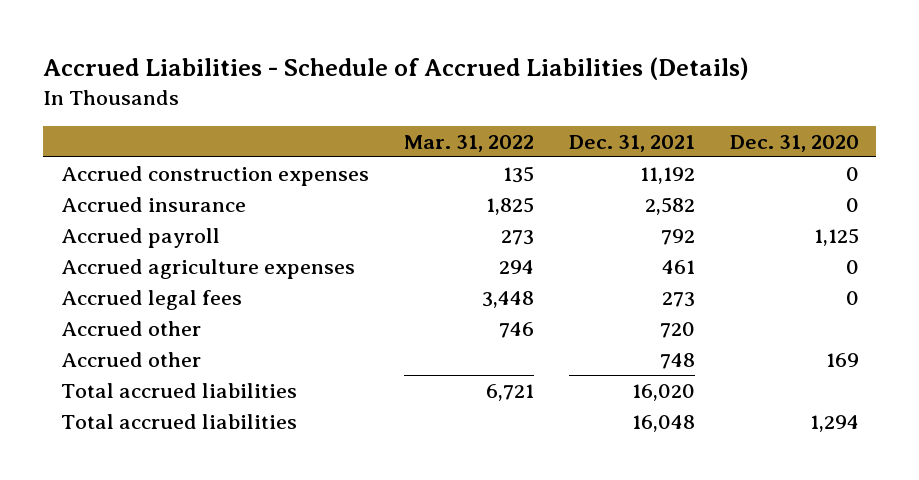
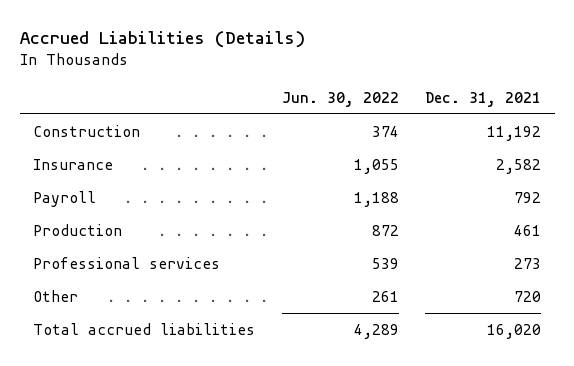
[43,57,750,81] Accrued Liabilities - Schedule of Accrued Liabilities (Details) -> [19,30,305,48] Accrued Liabilities (Details)
[403,134,534,152] Mar. 31, 2022 -> none
[729,134,859,152] Dec. 31, 2020 -> none
none -> [281,91,399,107] Jun. 30, 2022
[60,351,201,367] Accrued other -> none
[60,165,369,186] Accrued construction expenses -> [32,124,140,137] Construction
[60,196,246,212] Accrued insurance -> [32,158,113,170] Insurance
[60,227,220,248] Accrued payroll -> [32,190,96,207] Payroll
[60,258,355,279] Accrued agriculture expenses -> [32,223,122,236] Production
[60,289,242,310] Accrued legal fees -> [32,256,220,269] Professional services
[60,320,201,336] Accrued other -> [32,289,78,302] Other
[60,413,297,429] Total accrued liabilities -> none

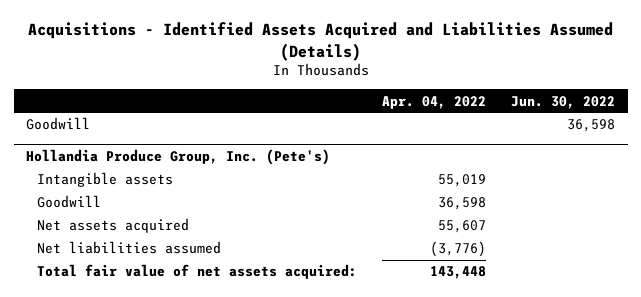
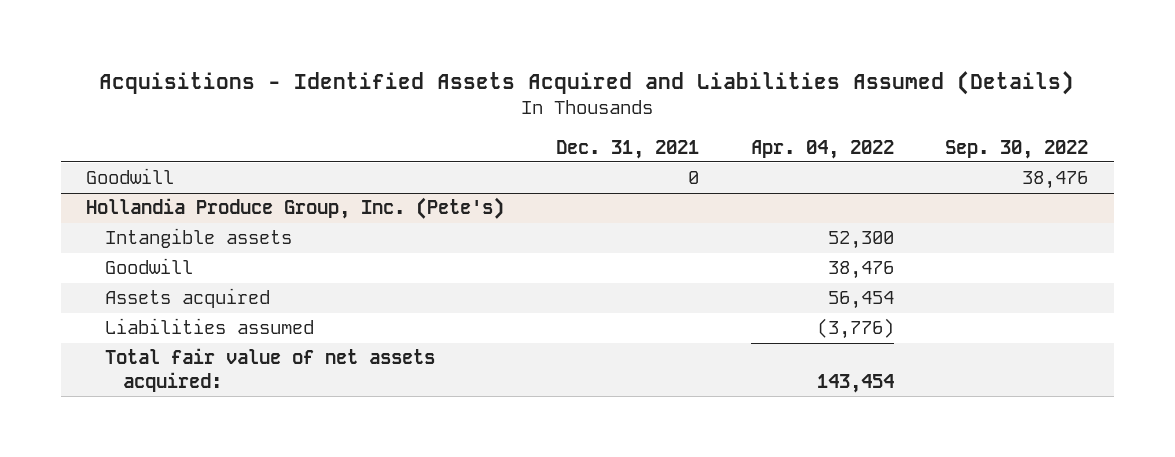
[511,95,616,109] Jun. 30, 2022 -> none
none -> [555,139,699,159] Dec. 31, 2021
none -> [945,139,1089,159] Sep. 30, 2022
[438,174,487,188] 55,019 -> [827,231,894,250] 52,300
[438,197,487,211] 36,598 -> [827,261,894,280] 38,476
[37,218,190,234] Net assets acquired -> [104,288,270,309] Assets acquired
[438,220,487,234] 55,607 -> [827,291,894,310] 56,454
[37,241,222,255] Net liabilities assumed -> [104,318,314,335] Liabilities assumed
[430,266,487,280] 143,448 -> [816,373,894,393] 143,454

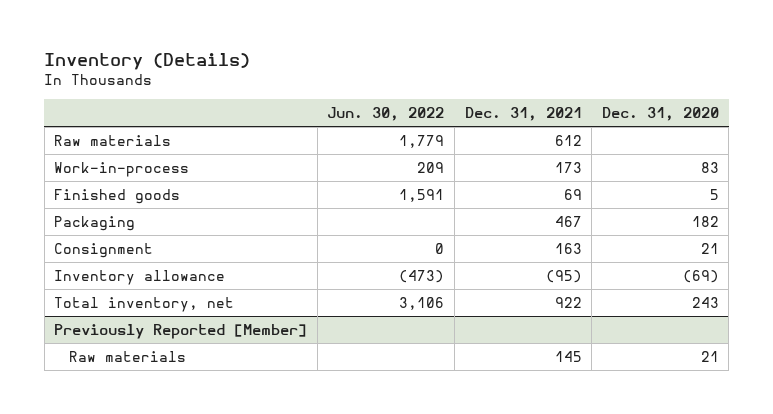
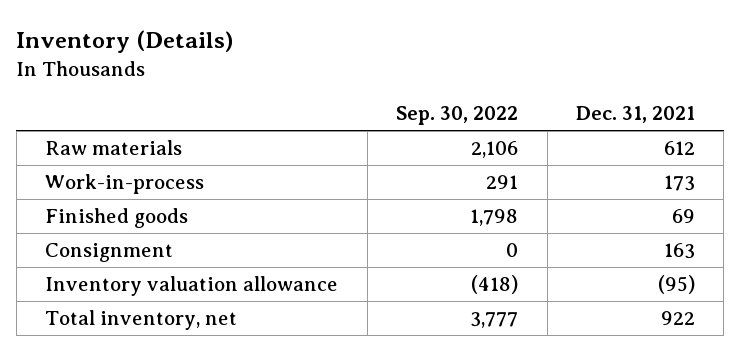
[327,107,445,122] Jun. 30, 2022 -> none
[601,107,719,122] Dec. 31, 2020 -> none
none -> [396,106,519,126] Sep. 30, 2022
[54,215,136,231] Packaging -> none
[54,269,226,285] Inventory allowance -> [45,276,339,297] Inventory valuation allowance
[54,323,308,339] Previously Reported [Member] -> none
[68,350,186,362] Raw materials -> none

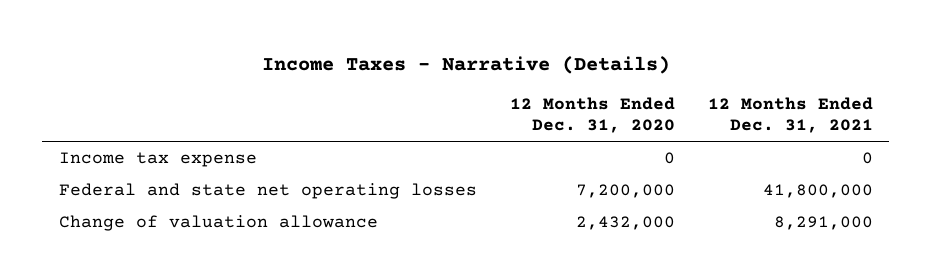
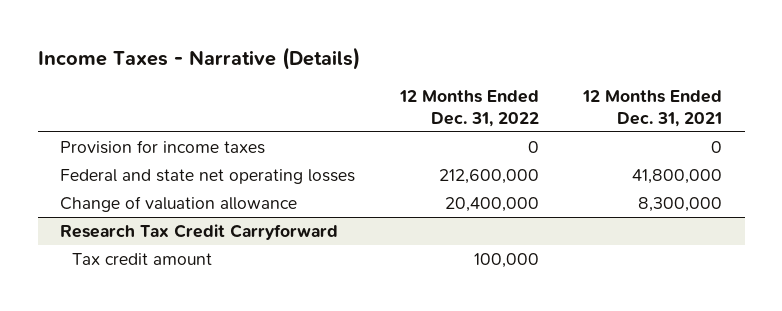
[509,97,675,134] 12 Months Ended Dec. 31, 2020 -> none
none -> [398,90,539,127] 12 Months Ended Dec. 31, 2022
[58,152,257,168] Income tax expense -> [59,139,265,154] Provision for income taxes
[773,216,873,231] 8,291,000 -> [638,196,723,212] 8,300,000
none -> [59,223,338,240] Research Tax Credit Carryforward
none -> [72,252,213,265] Tax credit amount

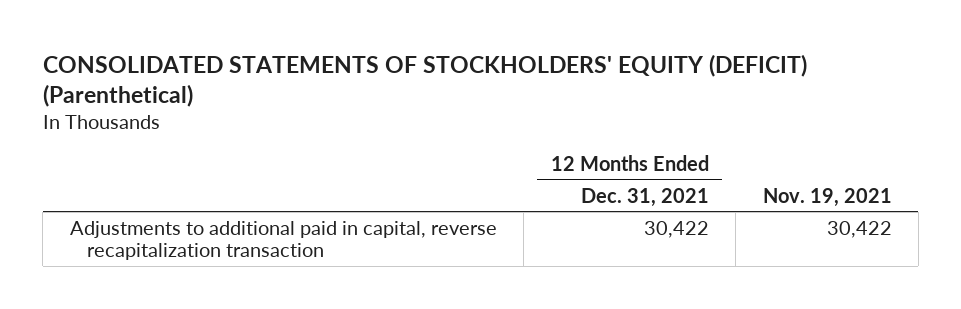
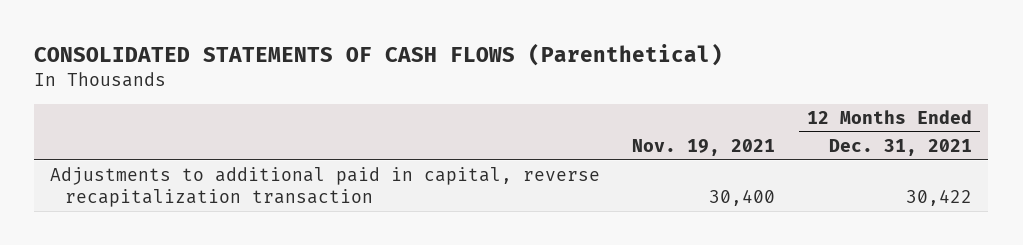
[42,54,807,108] CONSOLIDATED STATEMENTS OF STOCKHOLDERS' EQUITY (DEFICIT) (Parenthetical) -> [34,42,724,66] CONSOLIDATED STATEMENTS OF CASH FLOWS (Parenthetical)
[826,220,892,238] 30,422 -> [709,189,776,207] 30,400

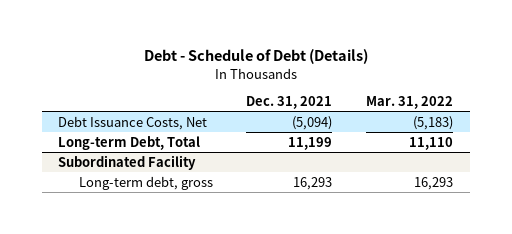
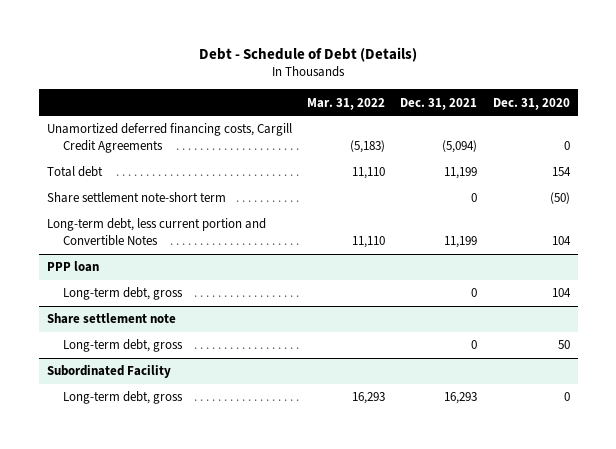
none -> [492,97,570,110] Dec. 31, 2020
[58,115,208,130] Debt Issuance Costs, Net -> [46,123,292,153] Unamortized deferred financing costs, Cargill Credit Agreements
[58,135,201,150] Long-term Debt, Total -> [46,166,103,178] Total debt
none -> [46,192,226,204] Share settlement note-short term
none -> [46,218,266,246] Long-term debt, less current portion and Convertible Notes
none -> [46,261,99,273] PPP loan
none -> [62,287,183,301] Long-term debt, gross
none -> [46,313,176,325] Share settlement note
none -> [62,339,183,353] Long-term debt, gross

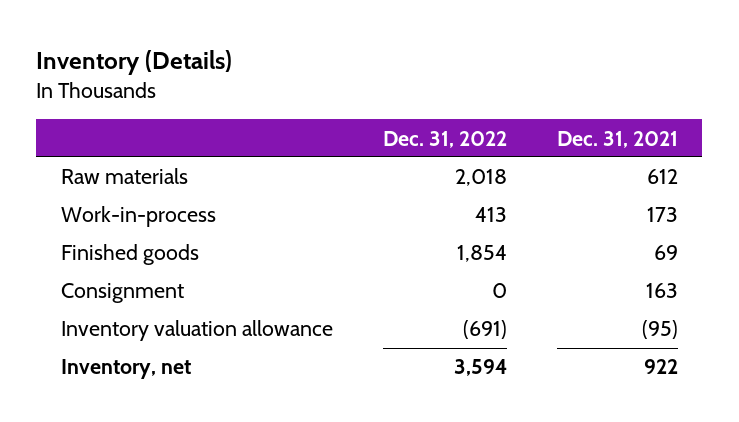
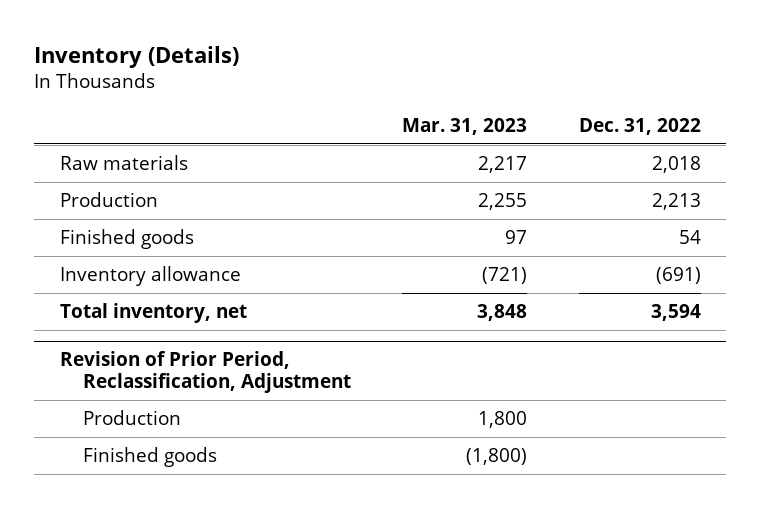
[556,130,678,148] Dec. 31, 2021 -> none
none -> [402,117,528,135] Mar. 31, 2023
[61,206,217,228] Work-in-process -> none
[61,283,185,304] Consignment -> none
none -> [60,191,159,207] Production
[456,245,507,263] 1,854 -> [678,229,701,244] 54
[61,320,334,342] Inventory valuation allowance -> [60,265,242,286] Inventory allowance
[61,359,192,380] Inventory, net -> [60,302,248,323] Total inventory, net
none -> [60,351,351,394] Revision of Prior Period, Reclassification, Adjustment
none -> [82,409,181,425] Production
none -> [82,446,217,467] Finished goods

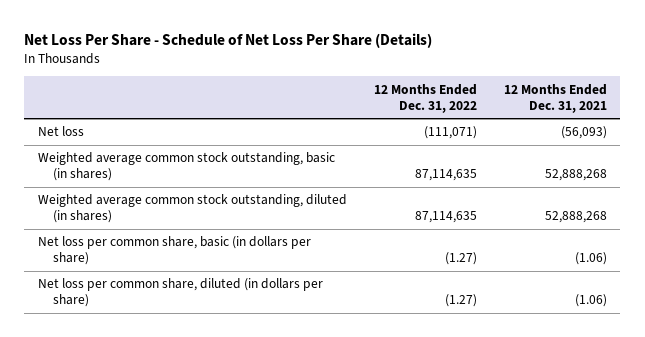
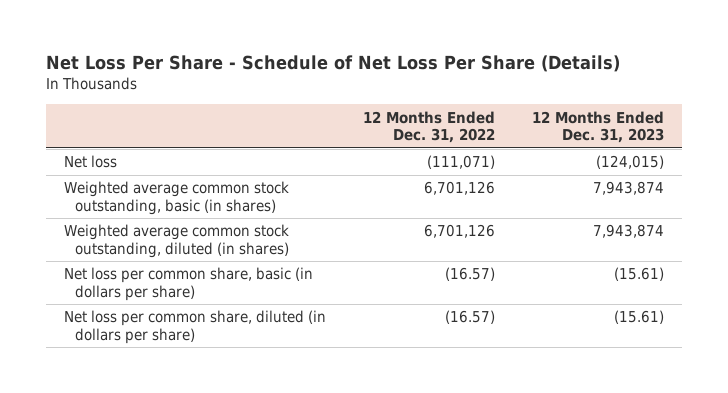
[503,83,607,113] 12 Months Ended Dec. 31, 2021 -> none
none -> [531,110,664,144] 12 Months Ended Dec. 31, 2023
[414,169,477,182] 87,114,635 -> [423,181,495,196] 6,701,126
[414,211,477,224] 87,114,635 -> [423,224,495,239] 6,701,126
[444,252,477,266] (1.27) -> [444,267,495,282] (16.57)
[444,294,477,308] (1.27) -> [444,310,495,325] (16.57)

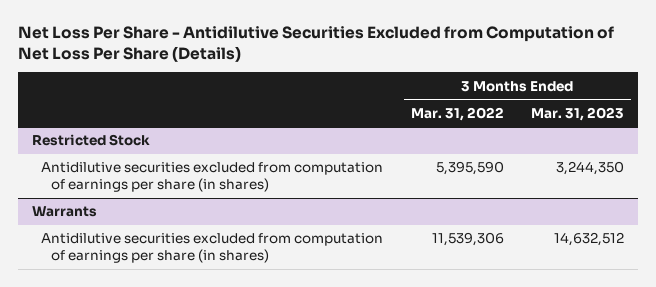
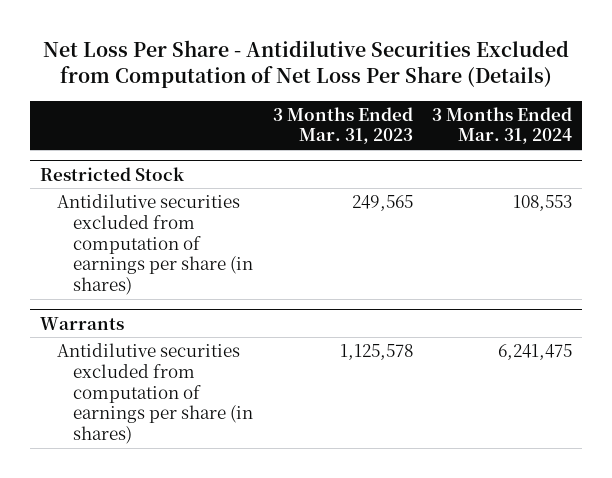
[410,106,504,121] Mar. 31, 2022 -> none
none -> [431,106,572,145] 3 Months Ended Mar. 31, 2024
[555,161,624,176] 3,244,350 -> [351,195,413,212] 249,565
[553,232,624,247] 14,632,512 -> [339,344,413,361] 1,125,578

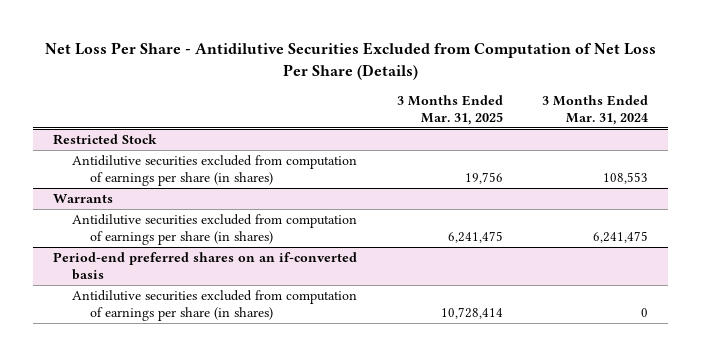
[272,106,413,145] 3 Months Ended Mar. 31, 2023 -> none
none -> [396,94,503,125] 3 Months Ended Mar. 31, 2025
none -> [52,252,357,281] Period-end preferred shares on an if-converted basis
none -> [71,290,357,322] Antidilutive securities excluded from computation of earnings per share (in shares)

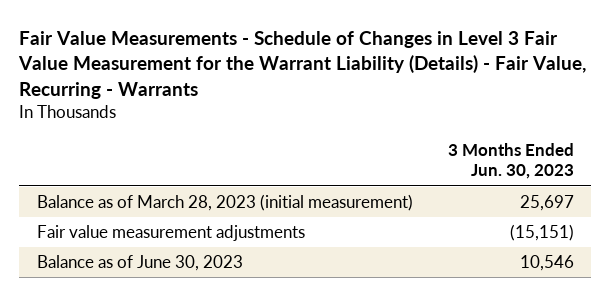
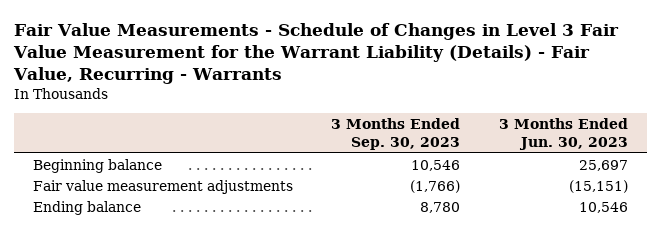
none -> [331,118,461,151] 3 Months Ended Sep. 30, 2023
[36,194,413,212] Balance as of March 28, 2023 (initial measurement) -> [33,158,163,173] Beginning balance
[36,255,243,272] Balance as of June 30, 2023 -> [33,200,142,215] Ending balance

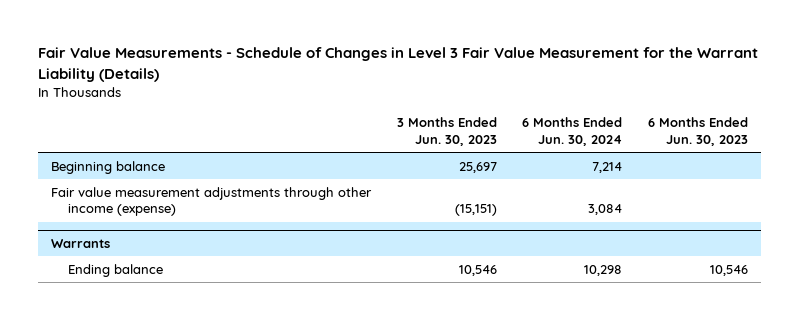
[12,22,619,84] Fair Value Measurements - Schedule of Changes in Level 3 Fair Value Measurement for the Warrant Liability (Details) - Fair Value, Recurring - Warrants -> [38,47,759,82] Fair Value Measurements - Schedule of Changes in Level 3 Fair Value Measurement for the Warrant Liability (Details)
[331,118,461,151] 3 Months Ended Sep. 30, 2023 -> none
none -> [522,117,623,147] 6 Months Ended Jun. 30, 2024
none -> [647,117,748,147] 6 Months Ended Jun. 30, 2023
[33,179,294,194] Fair value measurement adjustments -> [50,186,372,217] Fair value measurement adjustments through other income (expense)
none -> [50,239,110,249] Warrants

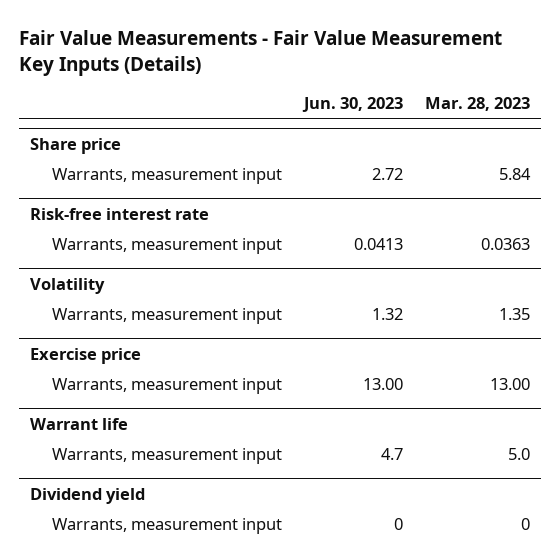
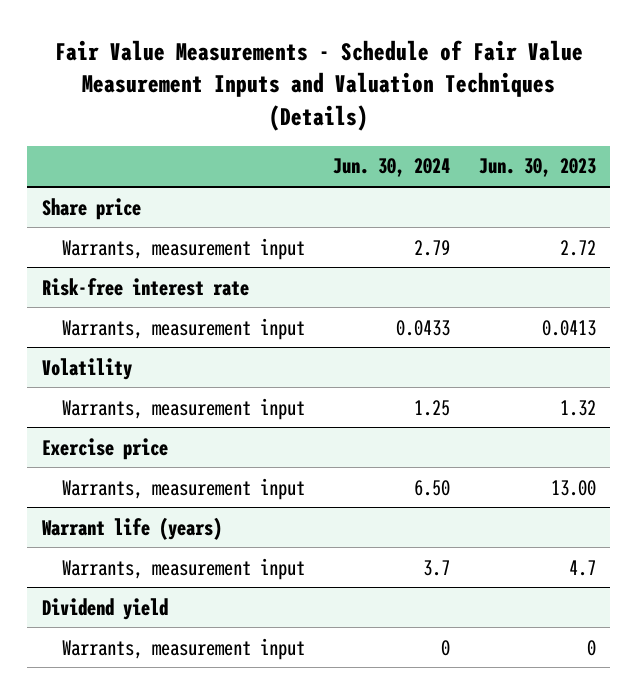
[19,30,503,77] Fair Value Measurements - Fair Value Measurement Key Inputs (Details) -> [54,39,583,131] Fair Value Measurements - Schedule of Fair Value Measurement Inputs and Valuation Techniques (Details)
[424,96,530,111] Mar. 28, 2023 -> none
none -> [333,158,451,178] Jun. 30, 2024
[30,417,129,430] Warrant life -> [41,516,222,540] Warrant life (years)

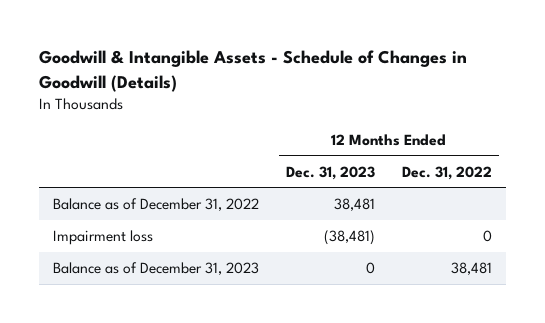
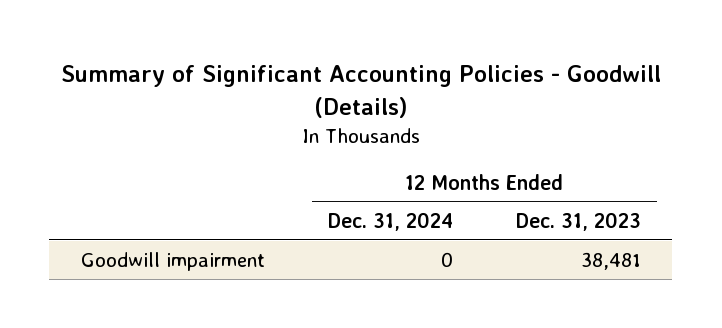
[39,50,468,92] Goodwill & Intangible Assets - Schedule of Changes in Goodwill (Details) -> [60,64,661,118] Summary of Significant Accounting Policies - Goodwill (Details)
[402,165,493,180] Dec. 31, 2022 -> none
none -> [327,211,453,231] Dec. 31, 2024
[52,197,259,211] Balance as of December 31, 2022 -> none
[52,261,259,275] Balance as of December 31, 2023 -> none
[52,229,153,245] Impairment loss -> [80,252,265,272] Goodwill impairment
[324,229,376,245] (38,481) -> [580,252,641,271] 38,481

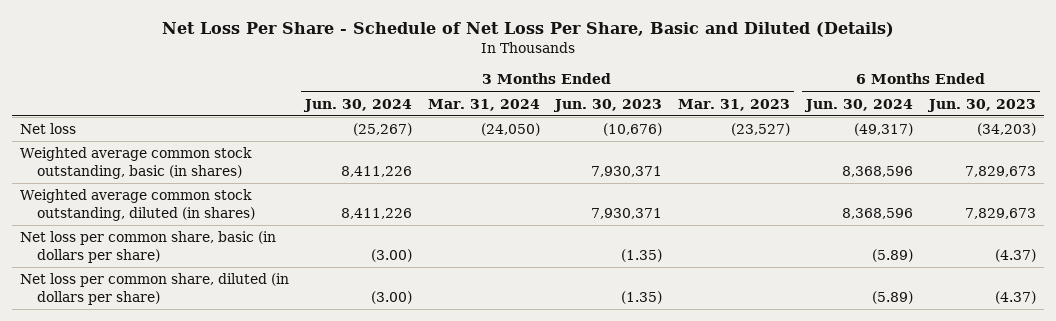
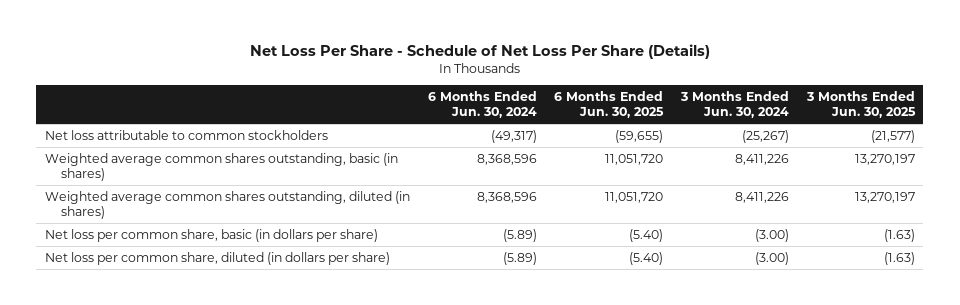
[161,21,894,37] Net Loss Per Share - Schedule of Net Loss Per Share, Basic and Diluted (Details) -> [249,43,710,59] Net Loss Per Share - Schedule of Net Loss Per Share (Details)
[427,98,540,111] Mar. 31, 2024 -> none
[553,98,663,112] Jun. 30, 2023 -> none
[678,98,791,111] Mar. 31, 2023 -> none
[926,98,1036,112] Jun. 30, 2023 -> none
none -> [554,91,665,119] 6 Months Ended Jun. 30, 2025
none -> [805,91,916,119] 3 Months Ended Jun. 30, 2025
[20,123,77,135] Net loss -> [44,129,328,140] Net loss attributable to common stockholders
[20,147,253,180] Weighted average common stock outstanding, basic (in shares) -> [44,152,398,182] Weighted average common shares outstanding, basic (in shares)
[20,189,255,222] Weighted average common stock outstanding, diluted (in shares) -> [44,190,410,220] Weighted average common shares outstanding, diluted (in shares)

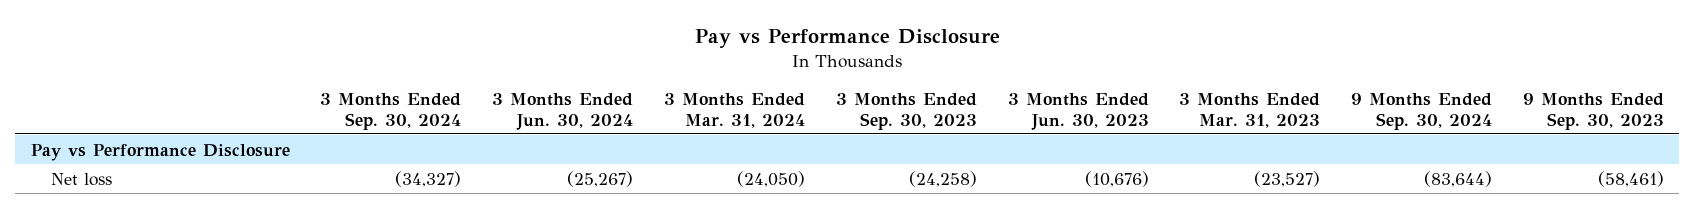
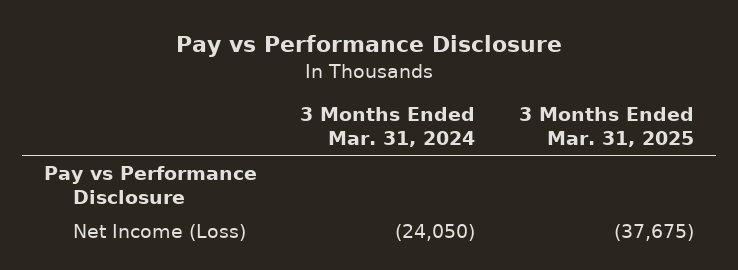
[320,92,462,130] 3 Months Ended Sep. 30, 2024 -> none
[492,92,634,130] 3 Months Ended Jun. 30, 2024 -> none
[835,92,977,130] 3 Months Ended Sep. 30, 2023 -> none
[1007,92,1149,130] 3 Months Ended Jun. 30, 2023 -> none
[1179,92,1321,128] 3 Months Ended Mar. 31, 2023 -> none
[1351,92,1493,130] 9 Months Ended Sep. 30, 2024 -> none
[1523,92,1665,130] 9 Months Ended Sep. 30, 2023 -> none
none -> [518,107,694,148] 3 Months Ended Mar. 31, 2025
[50,172,112,186] Net loss -> [72,224,246,242] Net Income (Loss)

